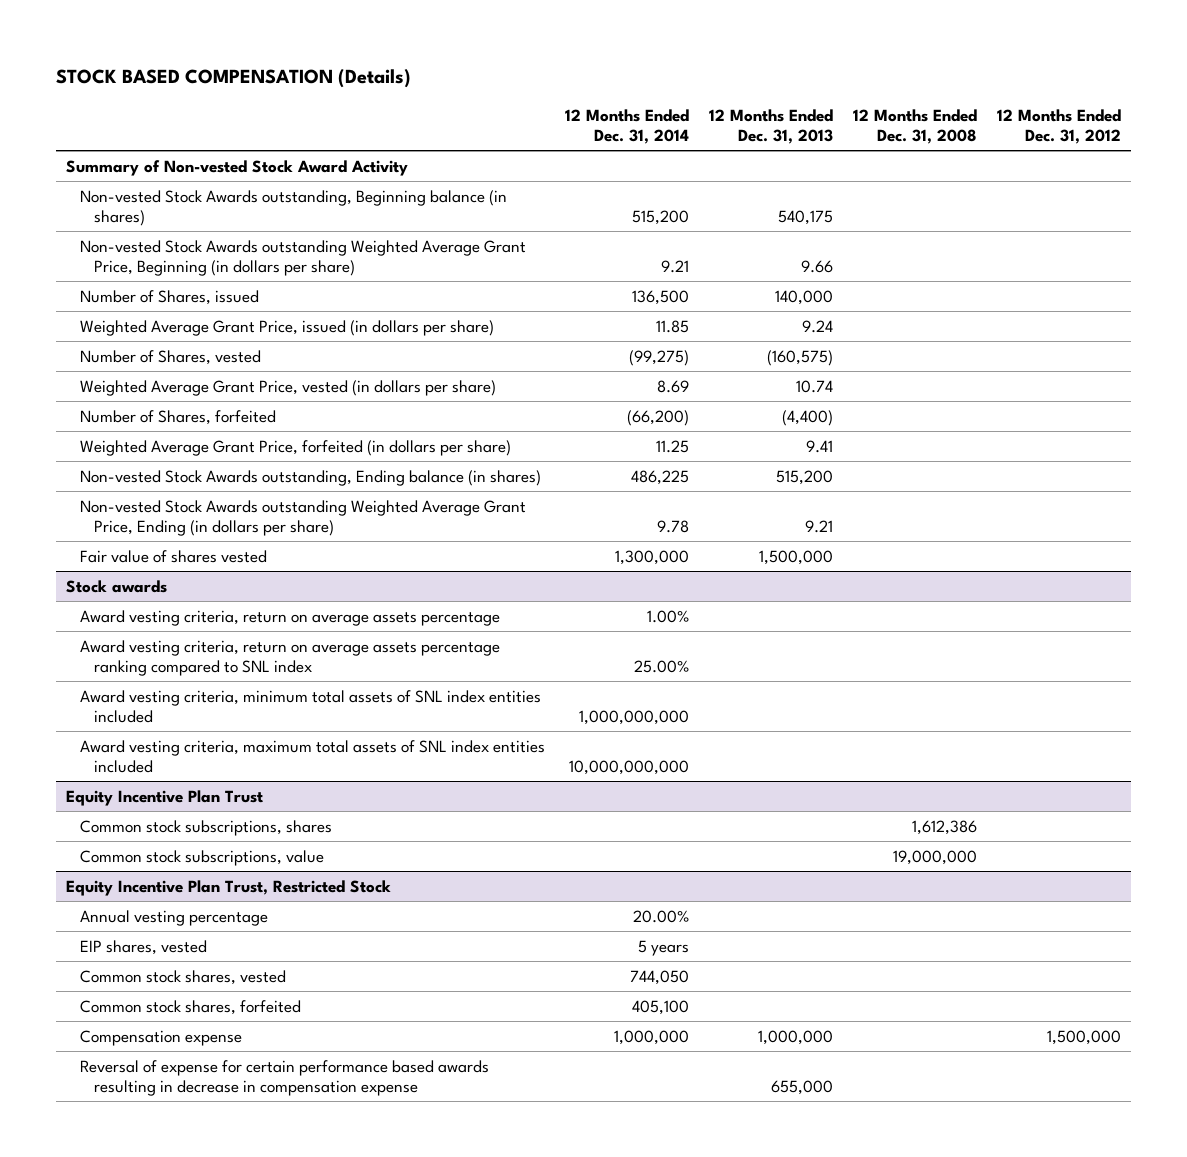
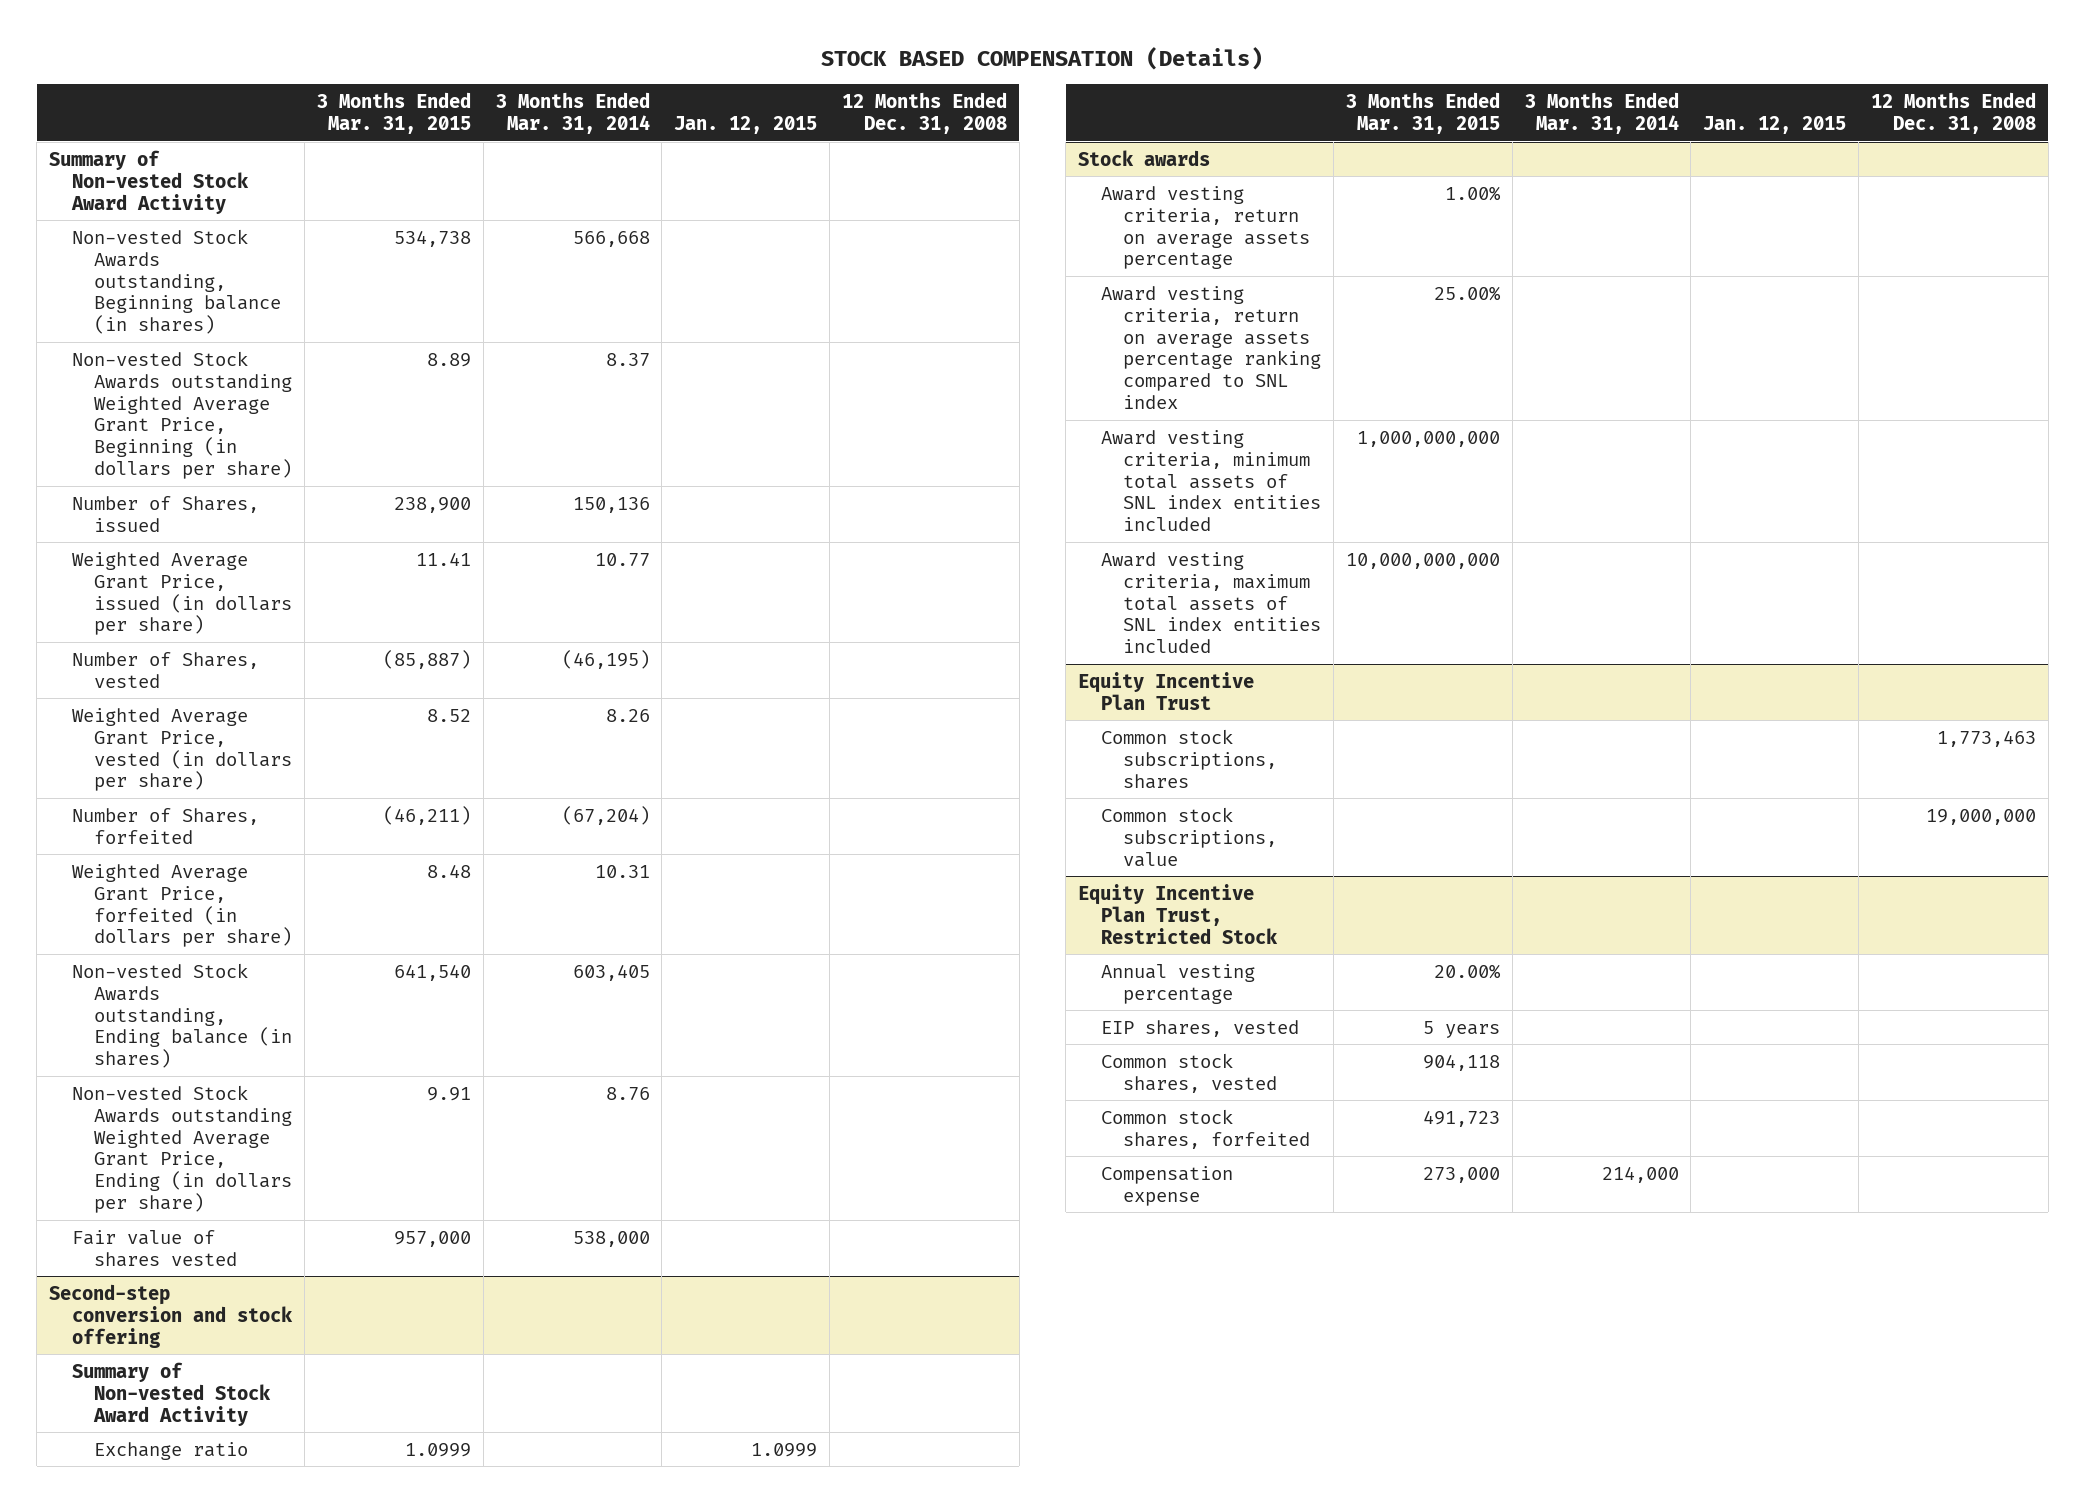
[565,108,690,144] 12 Months Ended Dec. 31, 2014 -> none
[708,108,833,144] 12 Months Ended Dec. 31, 2013 -> none
[996,108,1121,144] 12 Months Ended Dec. 31, 2012 -> none
none -> [317,92,472,134] 3 Months Ended Mar. 31, 2015
none -> [495,92,650,134] 3 Months Ended Mar. 31, 2014
none -> [674,115,818,134] Jan. 12, 2015
none -> [49,1283,293,1348] Second-step conversion and stock offering
none -> [71,1361,272,1426] Summary of Non-vested Stock Award Activity
none -> [94,1441,249,1460] Exchange ratio
[911,819,977,835] 1,612,386 -> [1936,729,2036,747] 1,773,463
[80,1059,490,1096] Reversal of expense for certain performance based awards resulting in decrease in compensation expense -> none

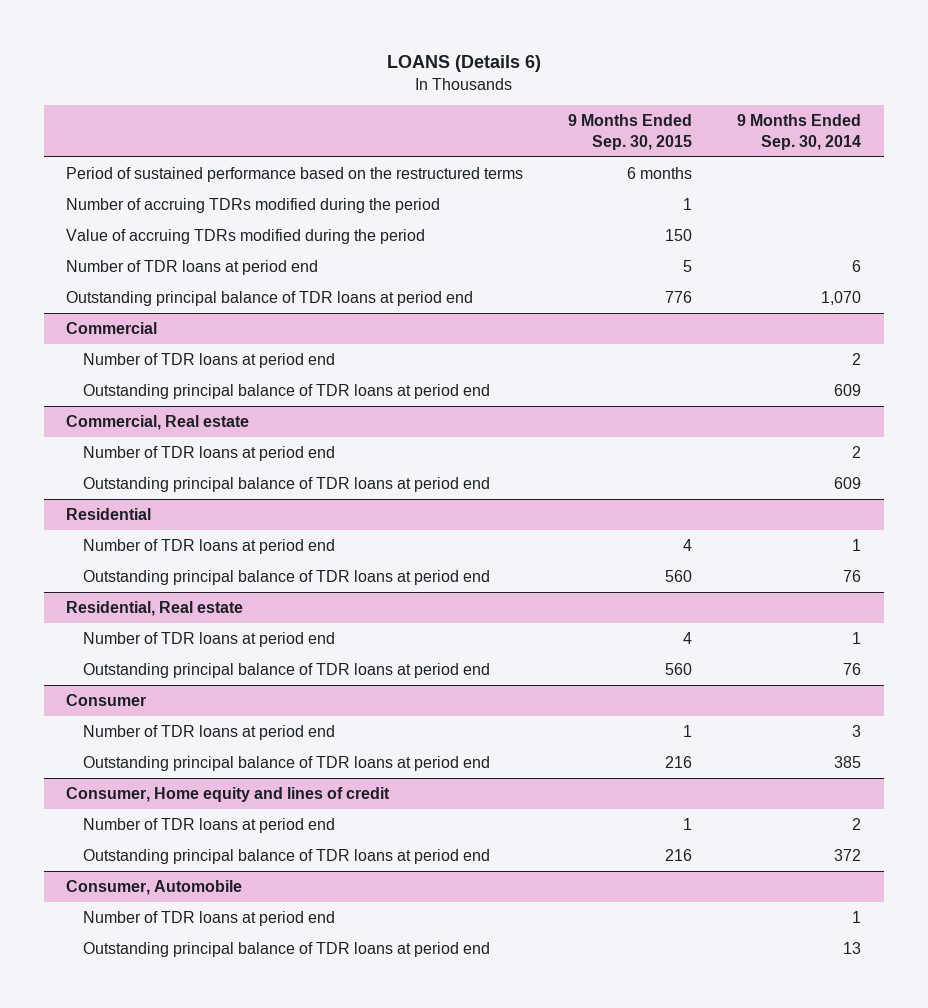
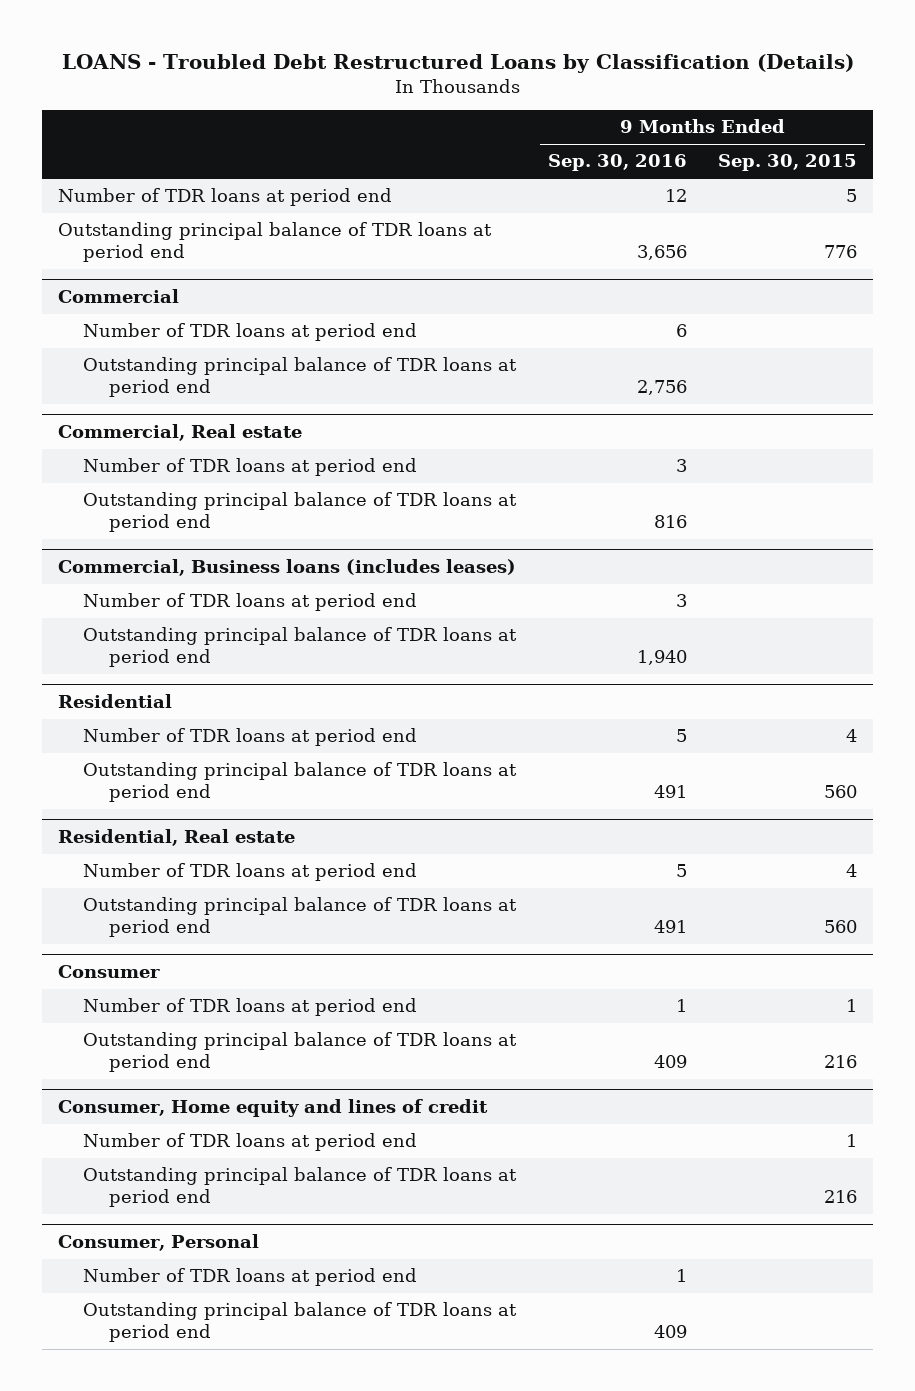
[386,55,541,73] LOANS (Details 6) -> [61,54,854,74] LOANS - Troubled Debt Restructured Loans by Classification (Details)
[737,114,862,150] 9 Months Ended Sep. 30, 2014 -> none
none -> [547,154,687,172] Sep. 30, 2016
[66,166,524,182] Period of sustained performance based on the restructured terms -> none
[66,197,441,213] Number of accruing TDRs modified during the period -> none
[66,228,426,244] Value of accruing TDRs modified during the period -> none
none -> [57,559,516,577] Commercial, Business loans (includes leases)
none -> [83,593,418,612] Number of TDR loans at period end
none -> [83,627,518,668] Outstanding principal balance of TDR loans at period end
[66,879,243,895] Consumer, Automobile -> none
[82,910,335,926] Number of TDR loans at period end -> none
[82,941,490,957] Outstanding principal balance of TDR loans at period end -> none
none -> [57,1234,259,1252] Consumer, Personal
none -> [83,1268,418,1287] Number of TDR loans at period end
none -> [83,1302,518,1343] Outstanding principal balance of TDR loans at period end

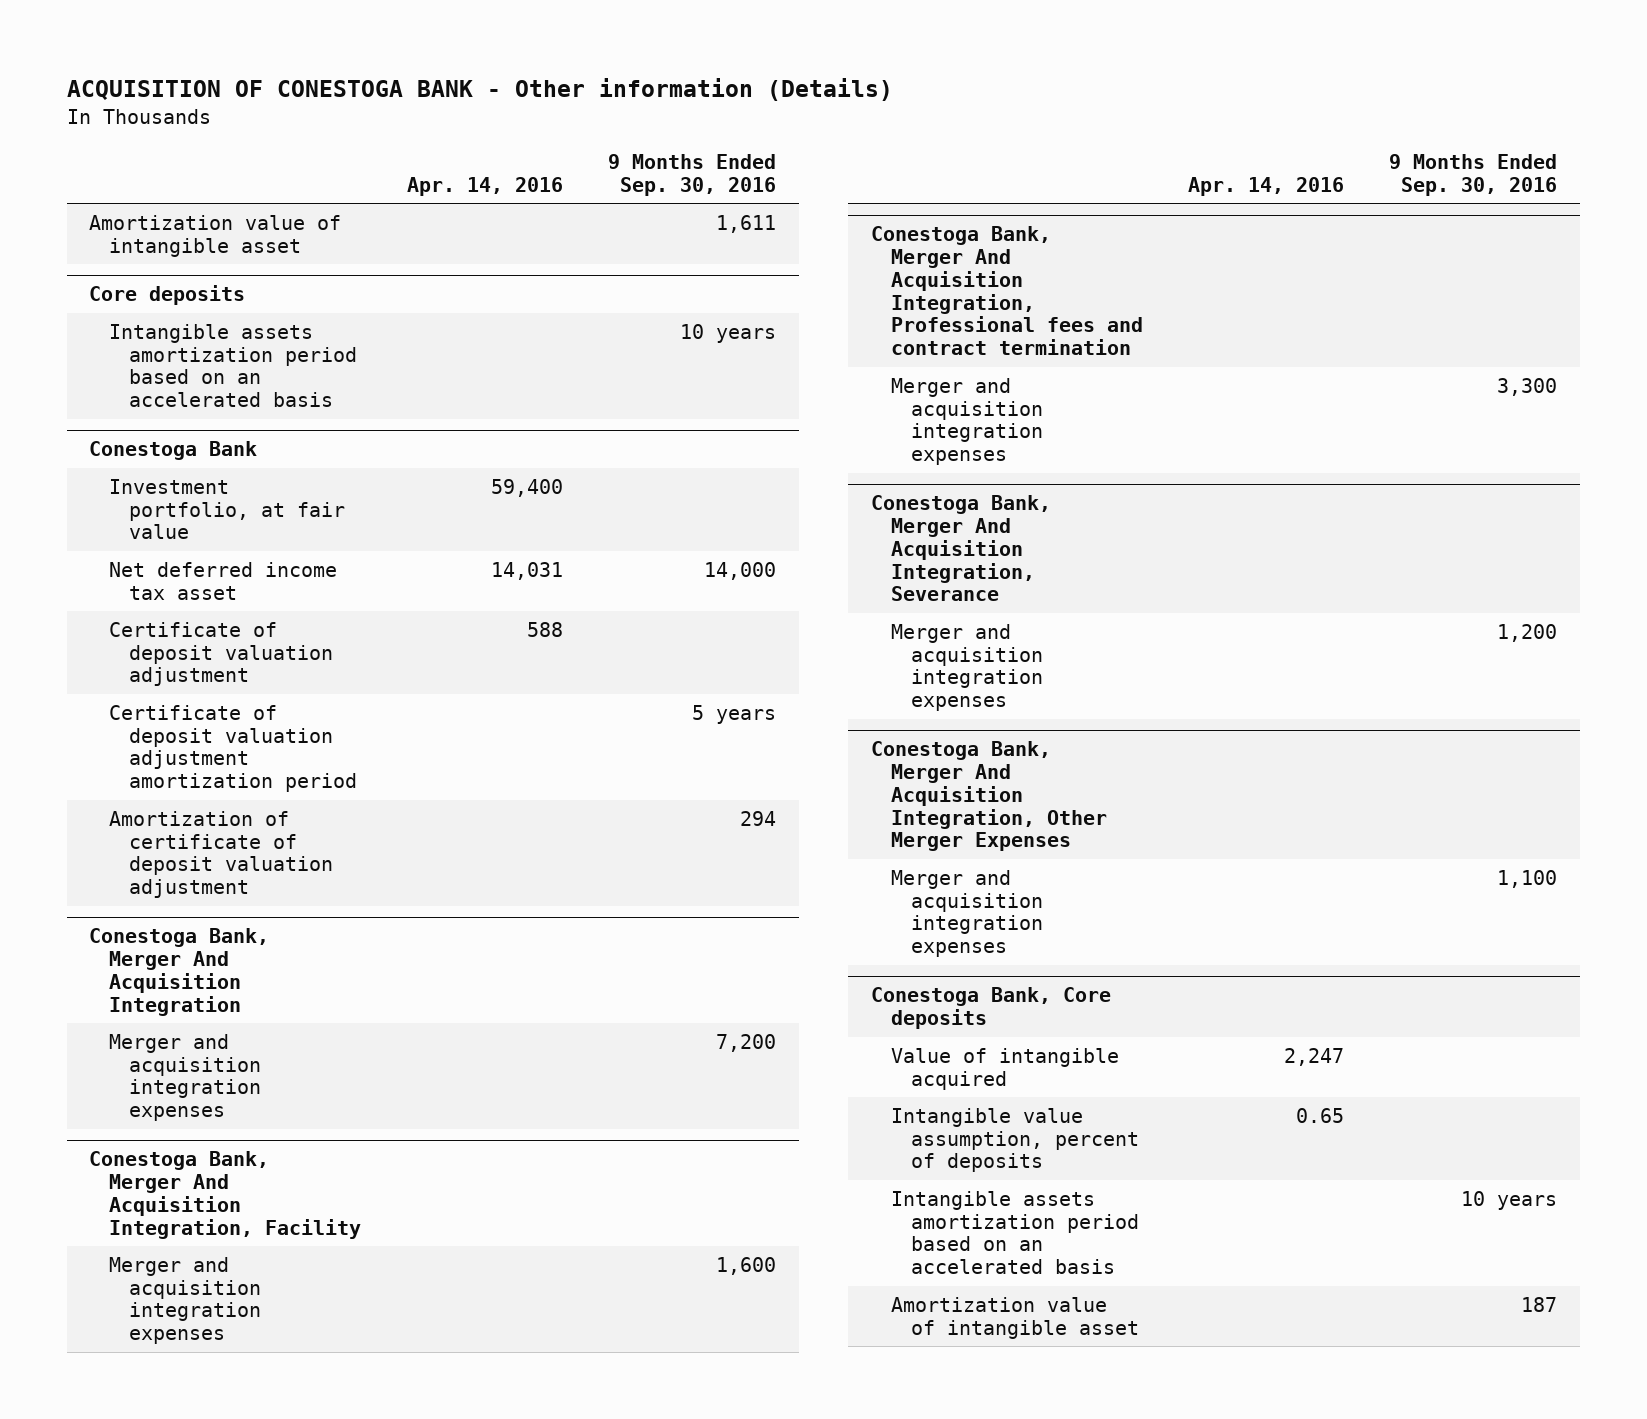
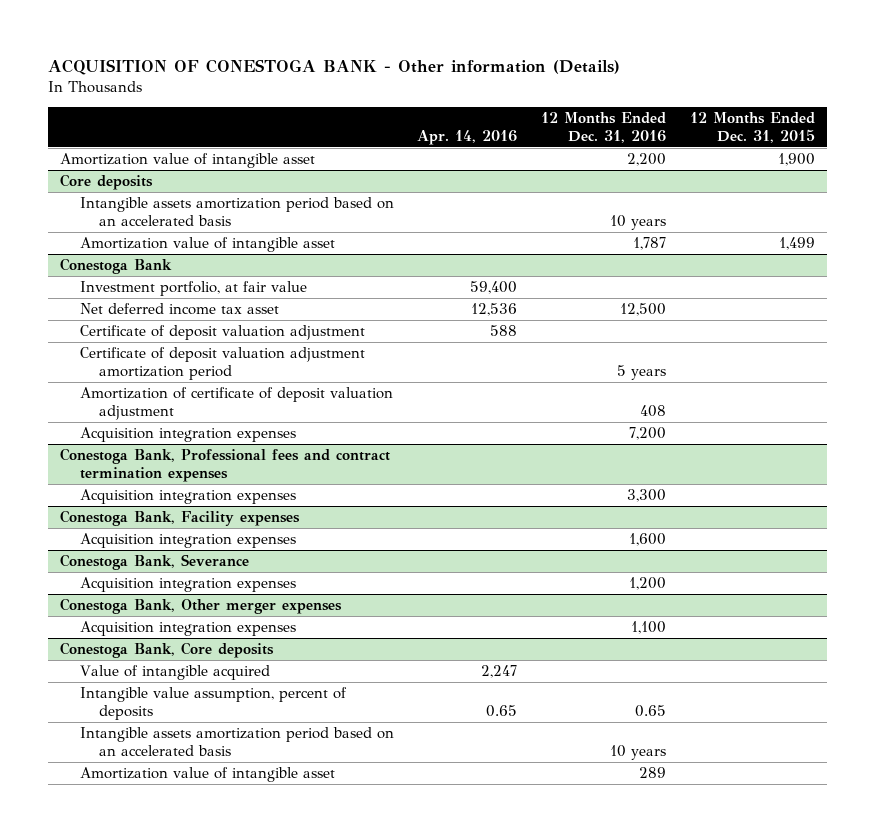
[608,154,777,196] 9 Months Ended Sep. 30, 2016 -> none
none -> [541,112,667,143] 12 Months Ended Dec. 31, 2016
none -> [689,112,815,143] 12 Months Ended Dec. 31, 2015
none -> [79,237,335,253] Amortization value of intangible asset
[490,561,563,580] 14,031 -> [471,303,518,317] 12,536
[89,928,270,1016] Conestoga Bank, Merger And Acquisition Integration -> none
[109,1033,262,1122] Merger and acquisition integration expenses -> none
[89,1151,362,1239] Conestoga Bank, Merger And Acquisition Integration, Facility -> none
[109,1256,262,1345] Merger and acquisition integration expenses -> none
none -> [79,427,296,443] Acquisition integration expenses
[870,226,1143,356] Conestoga Bank, Merger And Acquisition Integration, Professional fees and contract termination -> [60,448,391,483] Conestoga Bank, Professional fees and contract termination expenses
[890,377,1043,466] Merger and acquisition integration expenses -> [79,489,296,505] Acquisition integration expenses
none -> [60,510,301,527] Conestoga Bank, Facility expenses
none -> [79,533,296,549] Acquisition integration expenses
[870,495,1051,602] Conestoga Bank, Merger And Acquisition Integration, Severance -> [60,554,250,571] Conestoga Bank, Severance
[890,623,1043,712] Merger and acquisition integration expenses -> [79,577,296,593] Acquisition integration expenses
[870,741,1107,852] Conestoga Bank, Merger And Acquisition Integration, Other Merger Expenses -> [60,598,343,615] Conestoga Bank, Other merger expenses
[890,869,1043,958] Merger and acquisition integration expenses -> [79,621,296,637] Acquisition integration expenses

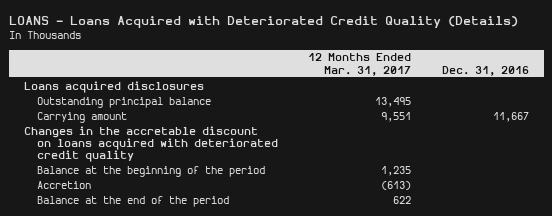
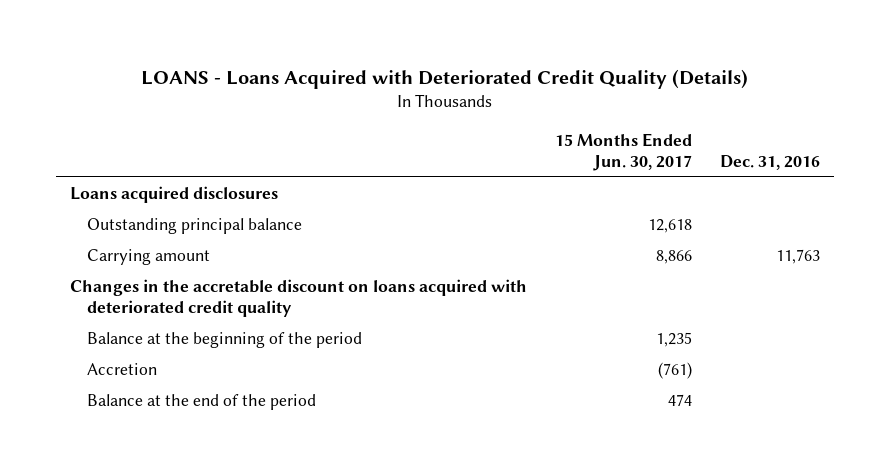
[308,53,412,76] 12 Months Ended Mar. 31, 2017 -> none
none -> [555,132,693,171] 15 Months Ended Jun. 30, 2017
[492,111,529,122] 11,667 -> [775,249,820,265] 11,763

